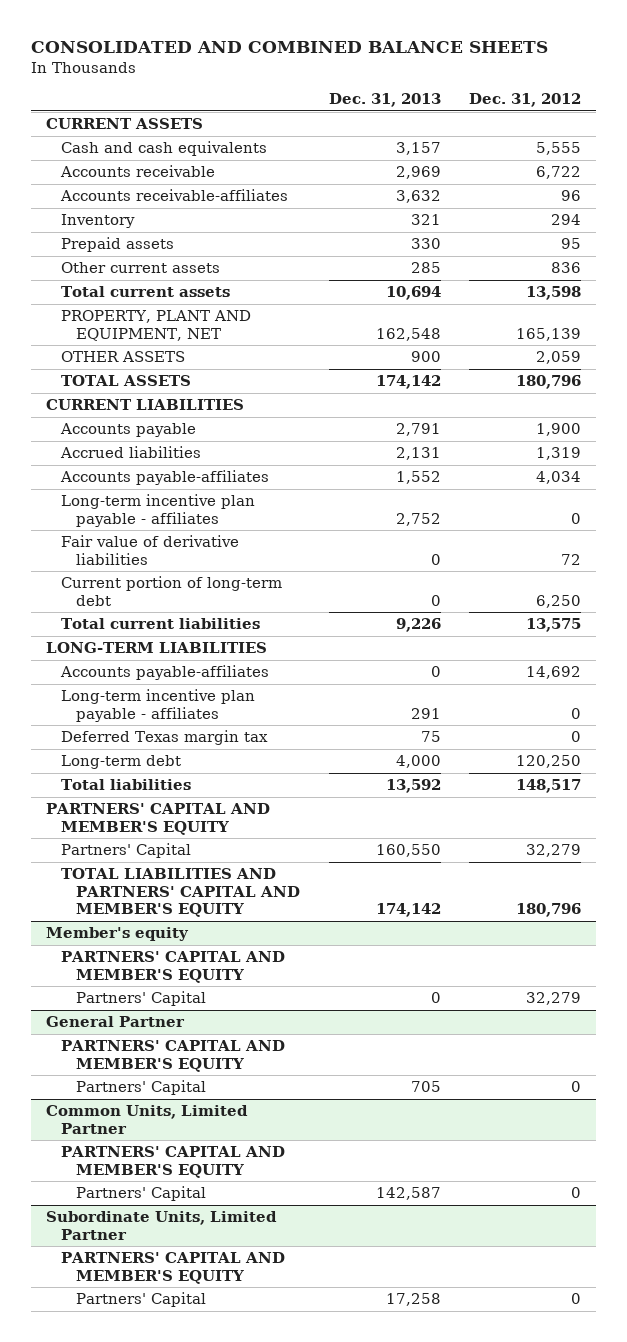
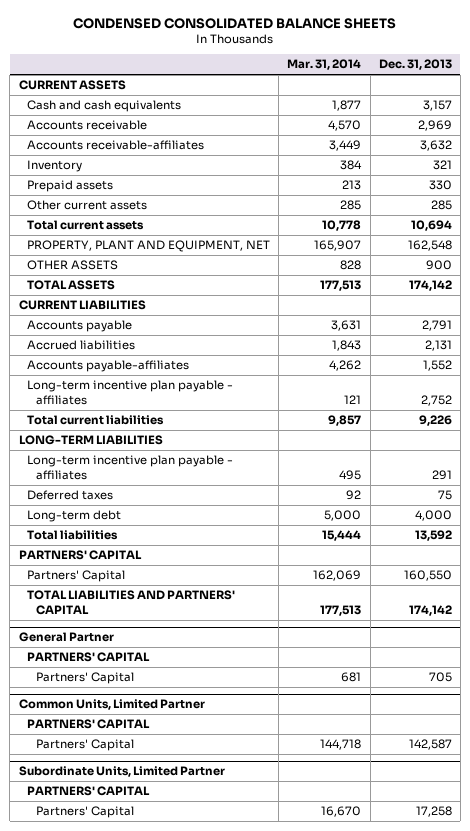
[31,41,549,54] CONSOLIDATED AND COMBINED BALANCE SHEETS -> [73,17,397,29] CONDENSED CONSOLIDATED BALANCE SHEETS
[469,93,582,108] Dec. 31, 2012 -> none
none -> [287,59,362,71] Mar. 31, 2014
[60,535,239,565] Fair value of derivative liabilities -> none
[60,576,282,606] Current portion of long-term debt -> none
[59,665,269,681] Accounts payable-affiliates -> none
[60,730,268,746] Deferred Texas margin tax -> [27,490,114,501] Deferred taxes
[45,803,270,835] PARTNERS' CAPITAL AND MEMBER'S EQUITY -> [18,550,142,561] PARTNERS' CAPITAL
[45,927,189,942] Member's equity -> none
[60,951,285,983] PARTNERS' CAPITAL AND MEMBER'S EQUITY -> none
[75,991,206,1007] Partners' Capital -> none
[60,868,300,918] TOTAL LIABILITIES AND PARTNERS' CAPITAL AND MEMBER'S EQUITY -> [27,590,236,615] TOTAL LIABILITIES AND PARTNERS' CAPITAL
[60,1040,285,1072] PARTNERS' CAPITAL AND MEMBER'S EQUITY -> [27,652,151,663] PARTNERS' CAPITAL
[60,1146,285,1178] PARTNERS' CAPITAL AND MEMBER'S EQUITY -> [27,719,151,730] PARTNERS' CAPITAL
[60,1252,285,1284] PARTNERS' CAPITAL AND MEMBER'S EQUITY -> [27,786,151,797] PARTNERS' CAPITAL

